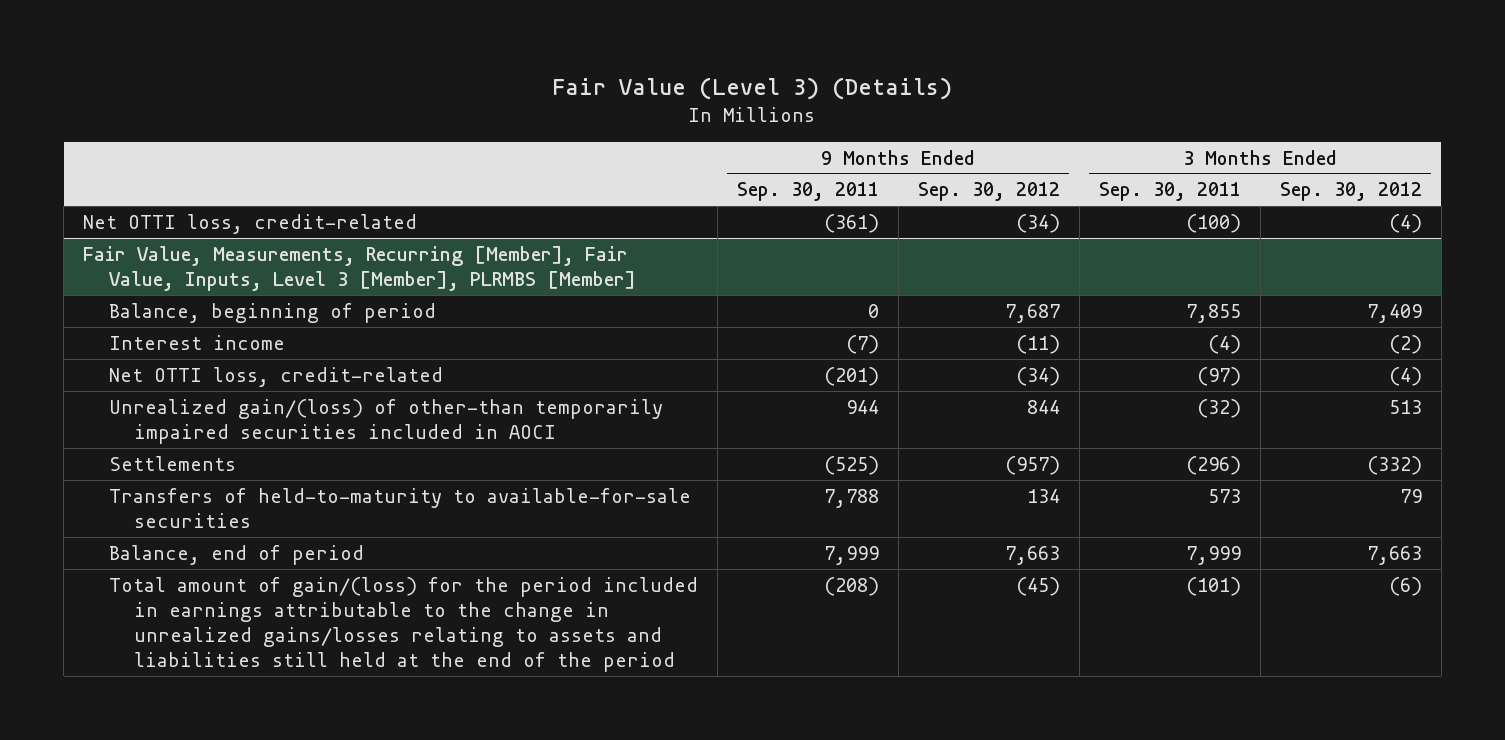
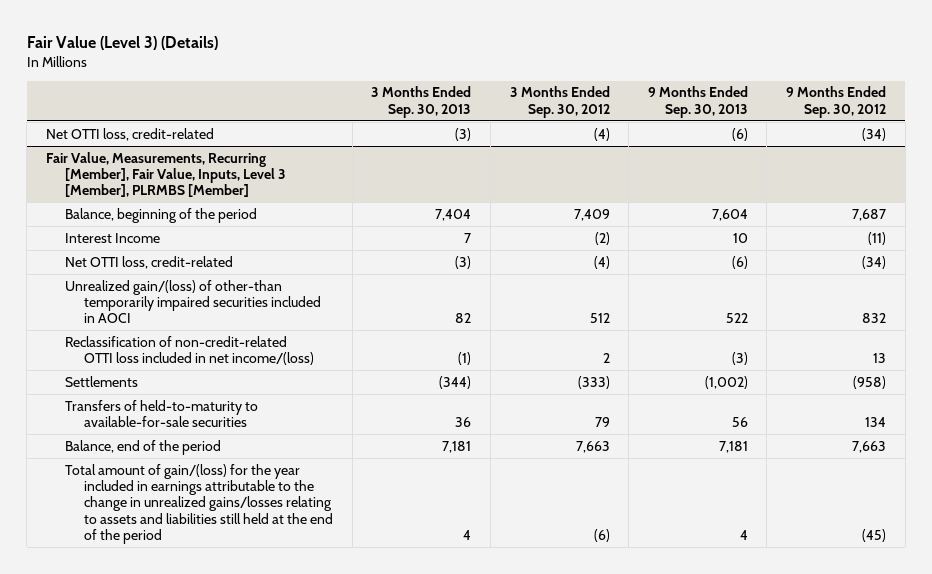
[736,182,879,202] Sep. 30, 2011 -> none
[1098,182,1241,202] Sep. 30, 2011 -> none
none -> [371,86,472,118] 3 Months Ended Sep. 30, 2013
none -> [647,86,748,118] 9 Months Ended Sep. 30, 2013
[108,302,436,323] Balance, beginning of period -> [64,207,257,223] Balance, beginning of the period
[108,334,285,350] Interest income -> [64,232,160,243] Interest Income
[1026,399,1060,414] 844 -> [861,313,886,324] 832
[1388,399,1422,414] 513 -> [589,313,610,324] 512
none -> [64,335,315,365] Reclassification of non-credit-related OTTI loss included in net income/(loss)
[1004,455,1060,475] (957) -> [852,375,886,389] (958)
[1366,455,1422,475] (332) -> [577,375,610,389] (333)
[108,544,364,565] Balance, end of period -> [64,439,221,455] Balance, end of the period
[108,576,698,672] Total amount of gain/(loss) for the period included in earnings attributable to the change in unrealized gains/losses relating to assets and liabilities still held at the end of the period -> [64,463,334,545] Total amount of gain/(loss) for the year included in earnings attributable to the change in unrealized gains/losses relating to assets and liabilities still held at the end of the period

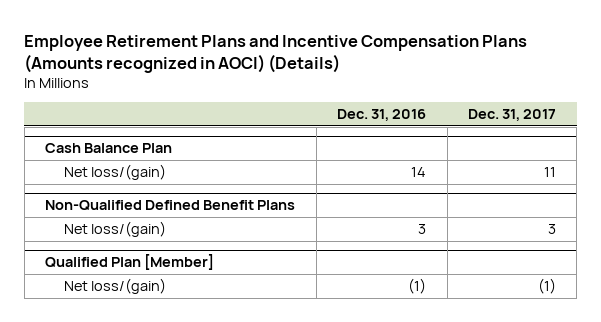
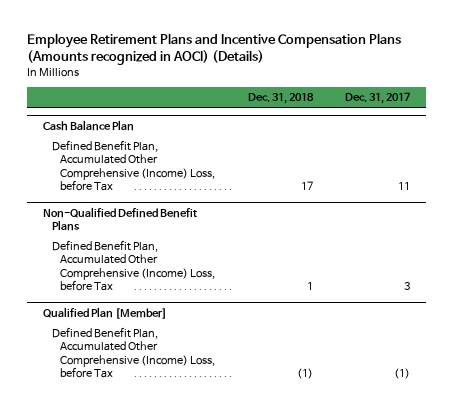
[337,109,427,122] Dec. 31, 2016 -> none
none -> [247,93,314,105] Dec. 31, 2018
[64,163,167,180] Net loss/(gain) -> none
none -> [51,140,216,191] Defined Benefit Plan, Accumulated Other Comprehensive (Income) Loss, before Tax
[64,220,167,237] Net loss/(gain) -> none
none -> [51,240,216,291] Defined Benefit Plan, Accumulated Other Comprehensive (Income) Loss, before Tax
[64,277,167,294] Net loss/(gain) -> none
none -> [51,327,216,378] Defined Benefit Plan, Accumulated Other Comprehensive (Income) Loss, before Tax

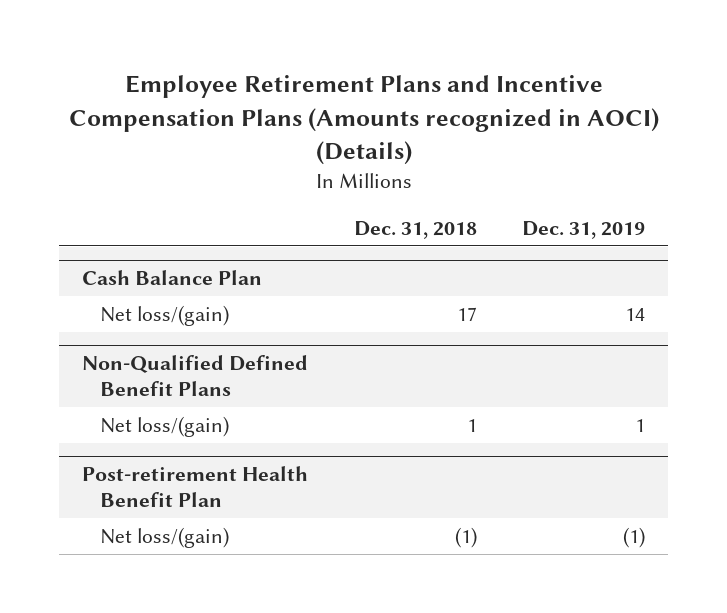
[345,92,411,105] Dec. 31, 2017 -> none
none -> [522,220,646,239] Dec. 31, 2019
[51,140,216,191] Defined Benefit Plan, Accumulated Other Comprehensive (Income) Loss, before Tax -> [99,304,229,326] Net loss/(gain)
[51,240,216,291] Defined Benefit Plan, Accumulated Other Comprehensive (Income) Loss, before Tax -> [99,415,229,437] Net loss/(gain)
[42,306,167,319] Qualified Plan [Member] -> [81,466,308,508] Post-retirement Health Benefit Plan
[51,327,216,378] Defined Benefit Plan, Accumulated Other Comprehensive (Income) Loss, before Tax -> [99,526,229,548] Net loss/(gain)

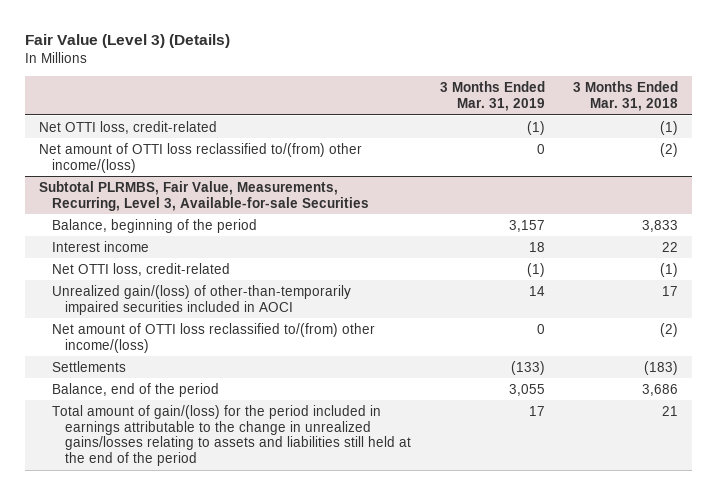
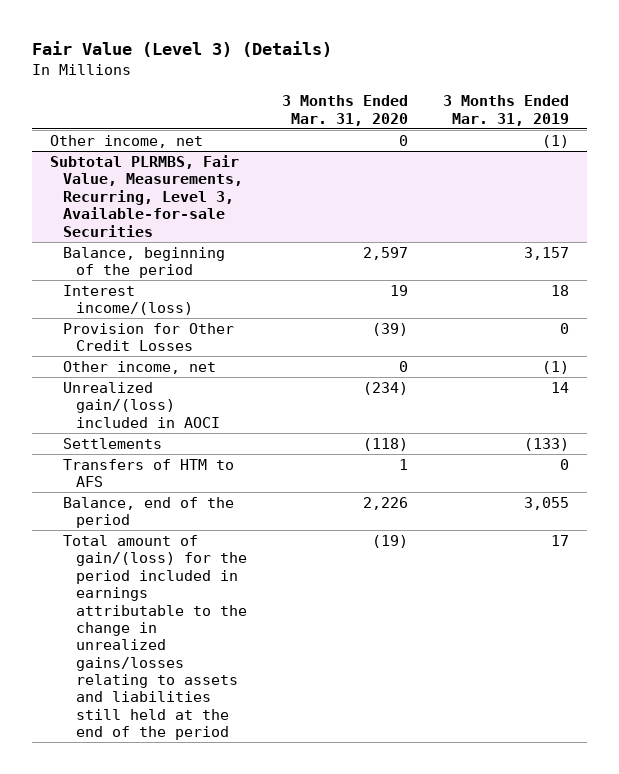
[573,81,679,112] 3 Months Ended Mar. 31, 2018 -> none
none -> [282,95,409,126] 3 Months Ended Mar. 31, 2020
[38,142,362,173] Net amount of OTTI loss reclassified to/(from) other income/(loss) -> none
[38,120,217,134] Net OTTI loss, credit-related -> [49,134,203,148] Other income, net
[52,322,376,353] Net amount of OTTI loss reclassified to/(from) other income/(loss) -> none
[52,240,150,252] Interest income -> [62,284,193,316] Interest income/(loss)
none -> [62,322,234,352] Provision for Other Credit Losses
[52,262,231,276] Net OTTI loss, credit-related -> [62,360,216,374] Other income, net
[52,284,352,315] Unrealized gain/(loss) of other-than-temporarily impaired securities included in AOCI -> [62,381,220,428] Unrealized gain/(loss) included in AOCI
none -> [62,458,234,488] Transfers of HTM to AFS

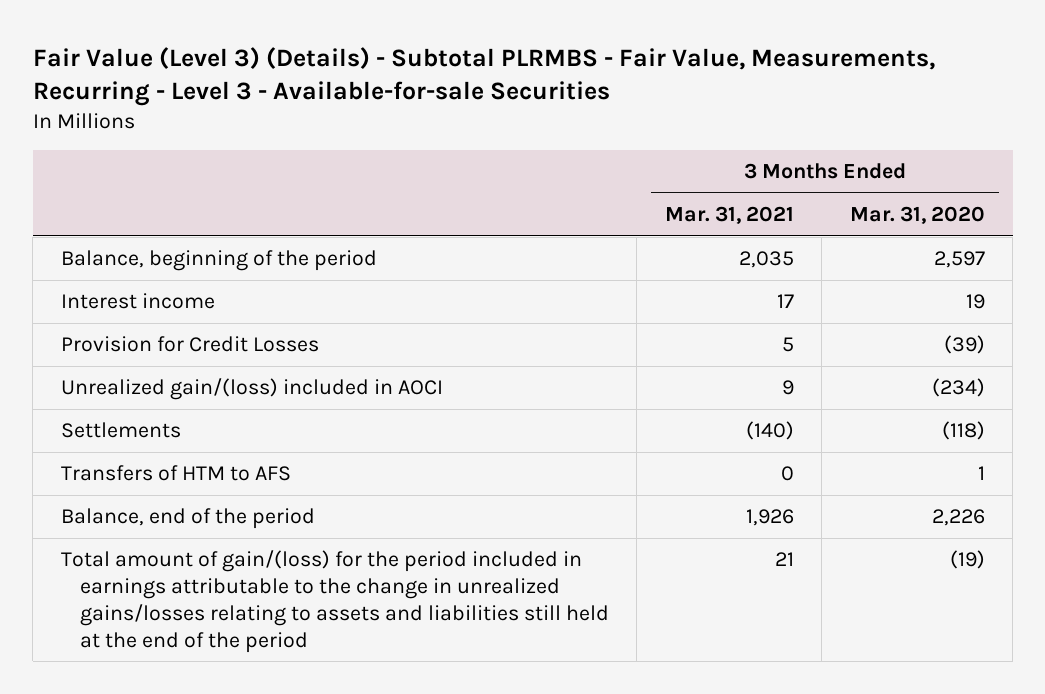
[32,41,333,58] Fair Value (Level 3) (Details) -> [32,46,935,107] Fair Value (Level 3) (Details) - Subtotal PLRMBS - Fair Value, Measurements, Recurring - Level 3 - Available-for-sale Securities
[443,95,570,126] 3 Months Ended Mar. 31, 2019 -> none
none -> [664,205,794,224] Mar. 31, 2021
[49,134,203,148] Other income, net -> none
[49,154,243,237] Subtotal PLRMBS, Fair Value, Measurements, Recurring, Level 3, Available-for-sale Securities -> none
[62,360,216,374] Other income, net -> none
[62,284,193,316] Interest income/(loss) -> [60,293,215,310] Interest income
[62,322,234,352] Provision for Other Credit Losses -> [60,336,319,353] Provision for Credit Losses

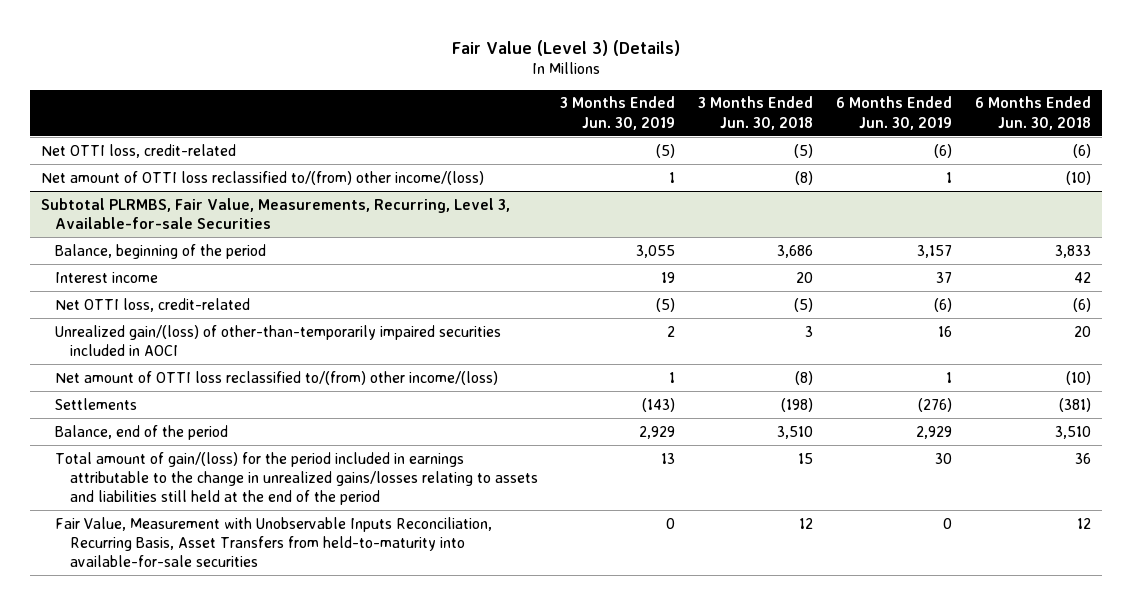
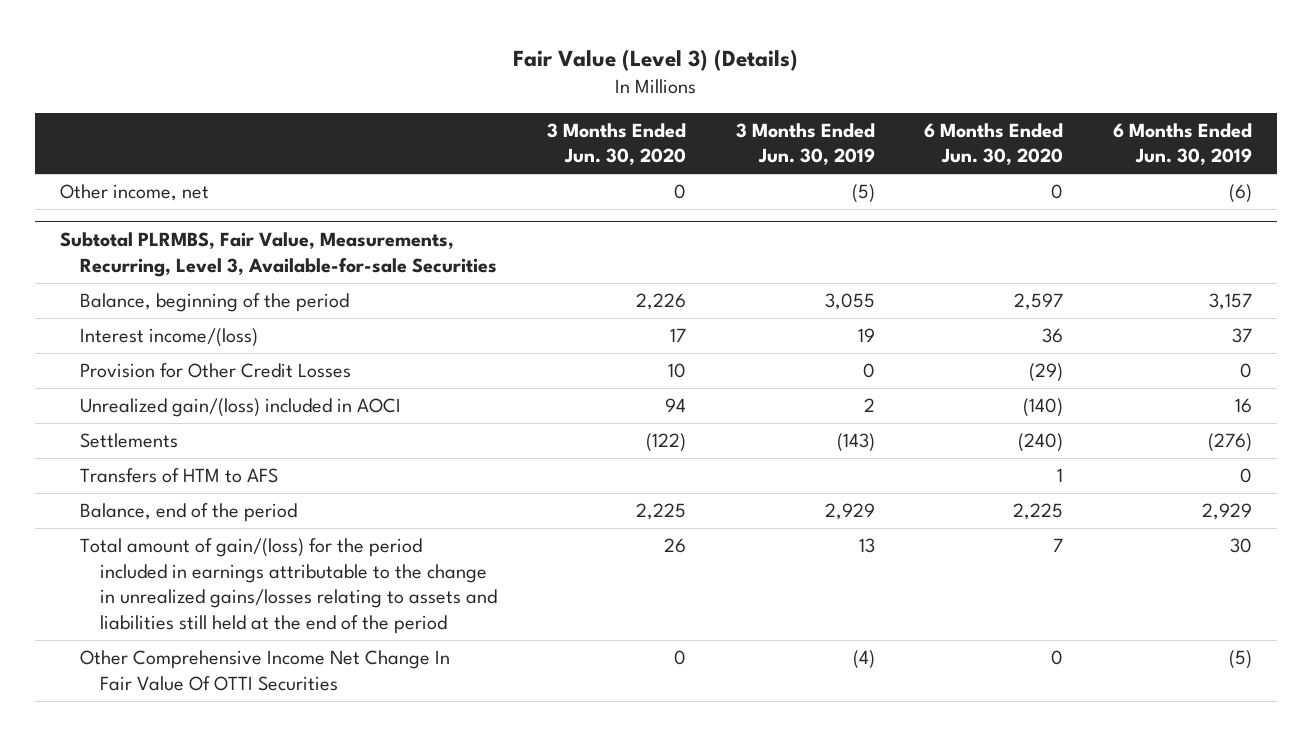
[698,96,814,130] 3 Months Ended Jun. 30, 2018 -> none
[974,96,1091,130] 6 Months Ended Jun. 30, 2018 -> none
none -> [546,122,686,166] 3 Months Ended Jun. 30, 2020
none -> [924,122,1064,166] 6 Months Ended Jun. 30, 2020
[41,170,485,185] Net amount of OTTI loss reclassified to/(from) other income/(loss) -> none
[41,143,237,158] Net OTTI loss, credit-related -> [60,184,210,202] Other income, net
[55,297,251,312] Net OTTI loss, credit-related -> none
[55,370,499,385] Net amount of OTTI loss reclassified to/(from) other income/(loss) -> none
[55,271,159,283] Interest income -> [80,328,259,348] Interest income/(loss)
none -> [80,363,352,379] Provision for Other Credit Losses
[55,324,502,356] Unrealized gain/(loss) of other-than-temporarily impaired securities included in AOCI -> [80,398,402,418] Unrealized gain/(loss) included in AOCI
none -> [80,468,279,484] Transfers of HTM to AFS
[55,516,493,567] Fair Value, Measurement with Unobservable Inputs Reconciliation, Recurring Basis, Asset Transfers from held-to-maturity into available-for-sale securities -> none
none -> [80,650,451,691] Other Comprehensive Income Net Change In Fair Value Of OTTI Securities

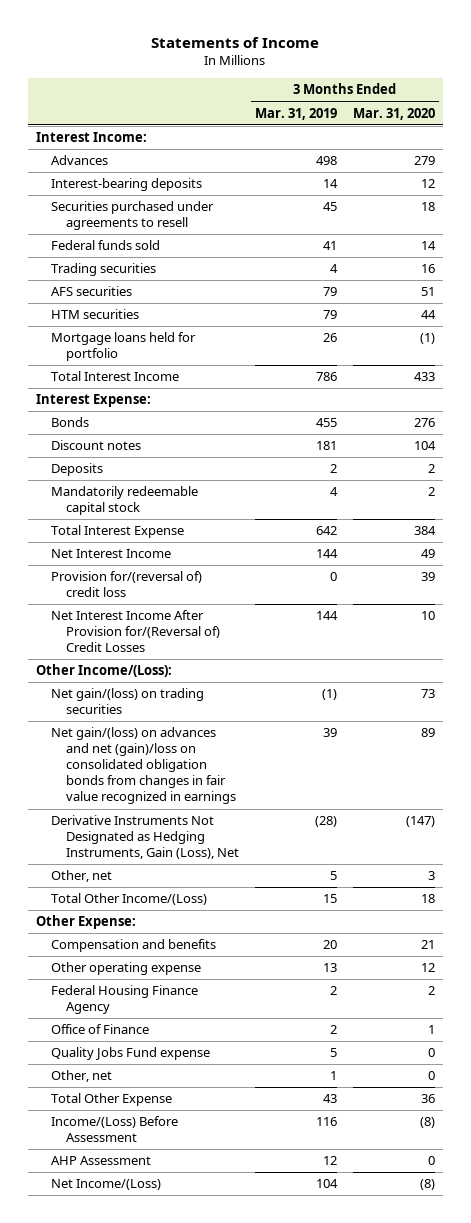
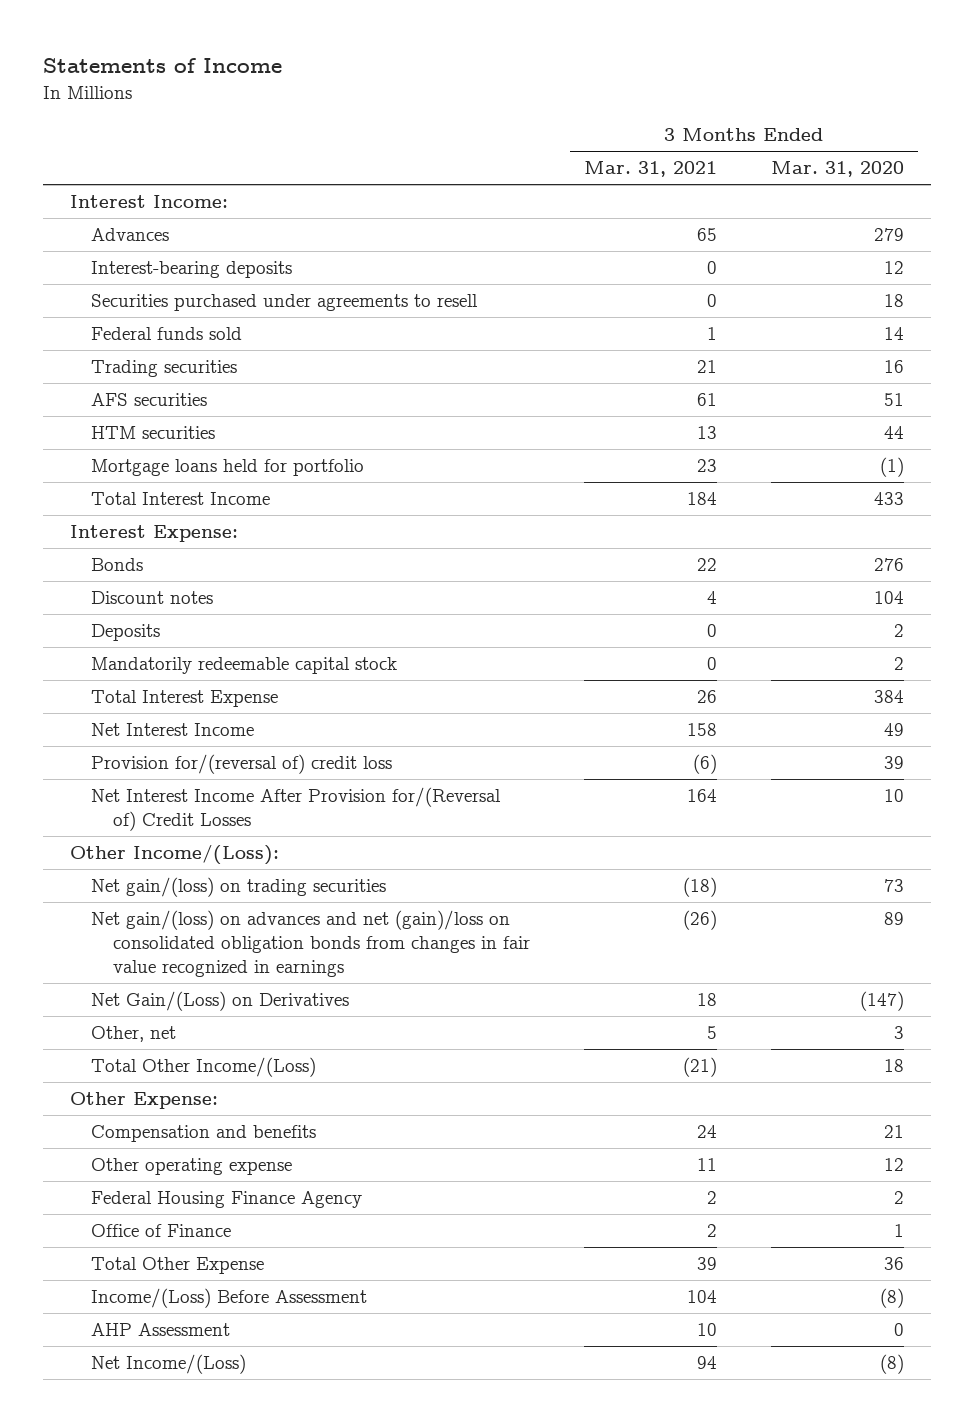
[254,107,337,120] Mar. 31, 2019 -> none
none -> [583,161,717,178] Mar. 31, 2021
[50,815,239,860] Derivative Instruments Not Designated as Hedging Instruments, Gain (Loss), Net -> [91,991,350,1012] Net Gain/(Loss) on Derivatives
[50,1047,210,1061] Quality Jobs Fund expense -> none
[50,1070,112,1083] Other, net -> none

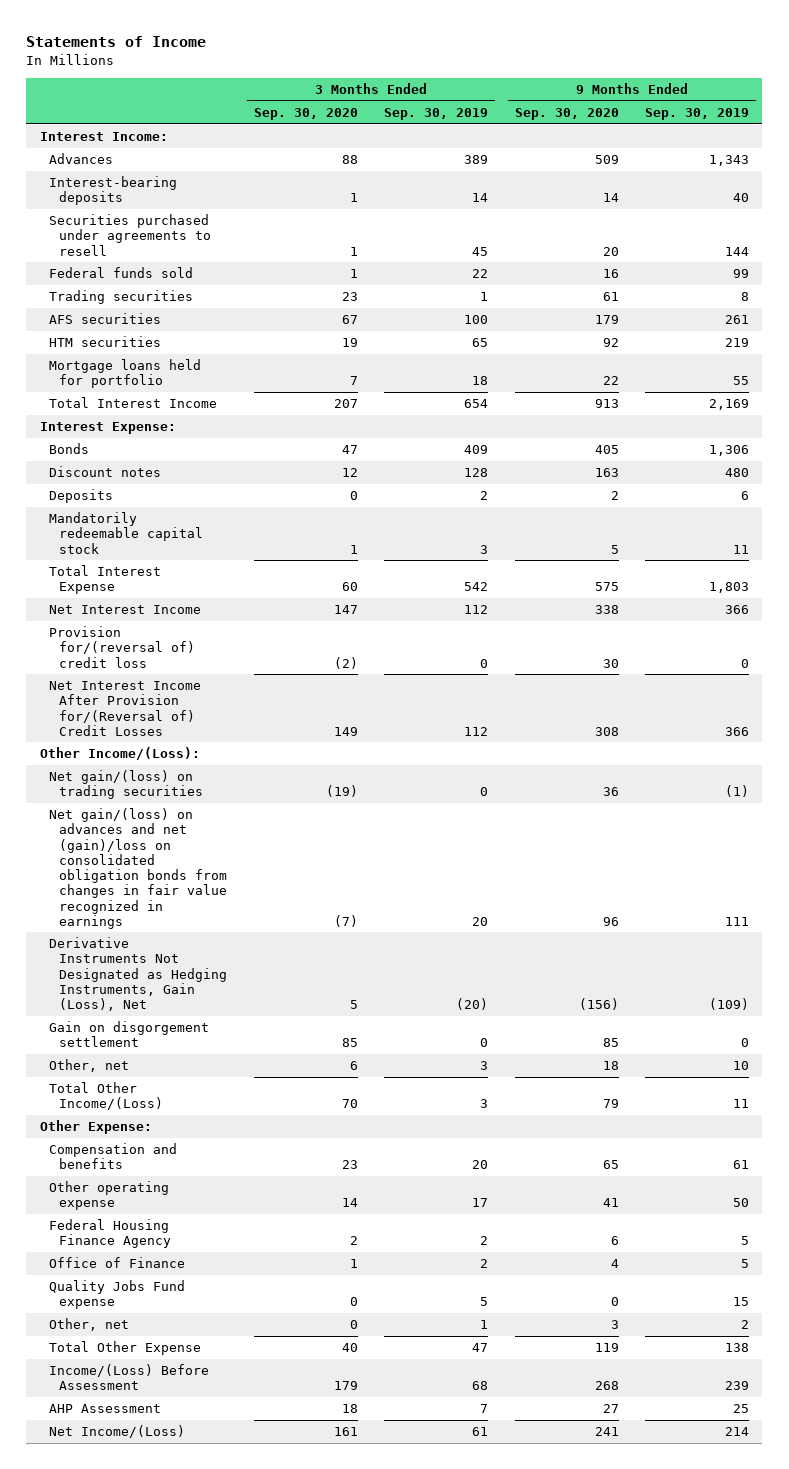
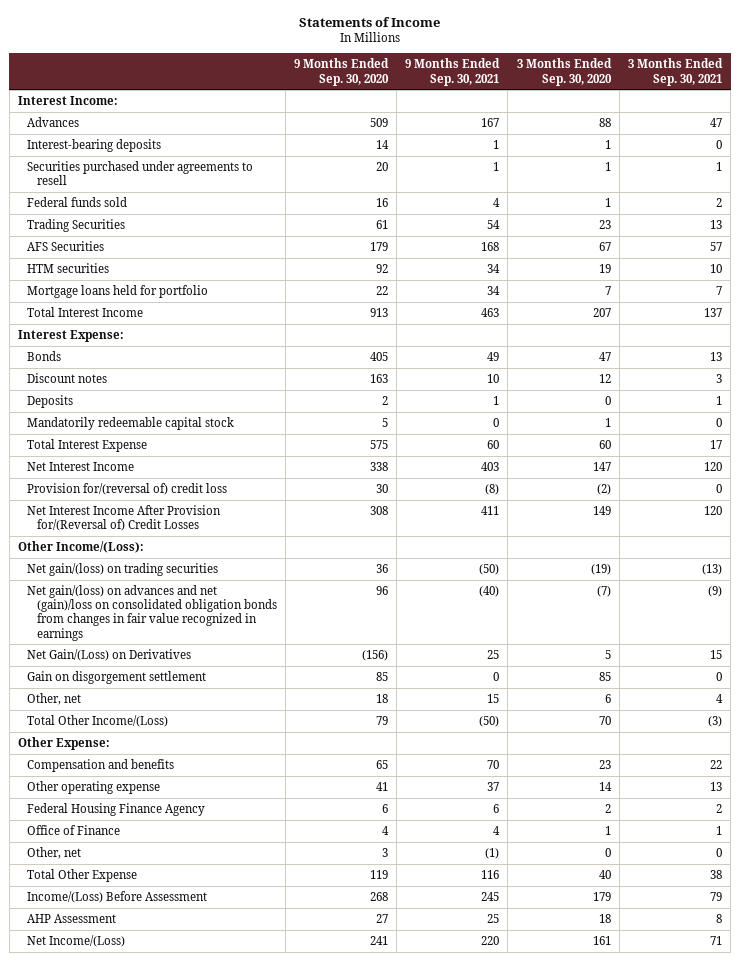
[384,108,489,121] Sep. 30, 2019 -> none
[645,108,750,121] Sep. 30, 2019 -> none
none -> [405,58,501,86] 9 Months Ended Sep. 30, 2021
none -> [627,58,723,86] 3 Months Ended Sep. 30, 2021
[49,290,194,305] Trading securities -> [27,218,126,232] Trading Securities
[49,313,162,325] AFS securities -> [27,240,105,251] AFS Securities
[49,937,228,1012] Derivative Instruments Not Designated as Hedging Instruments, Gain (Loss), Net -> [27,648,192,661] Net Gain/(Loss) on Derivatives
[49,1280,186,1310] Quality Jobs Fund expense -> none

